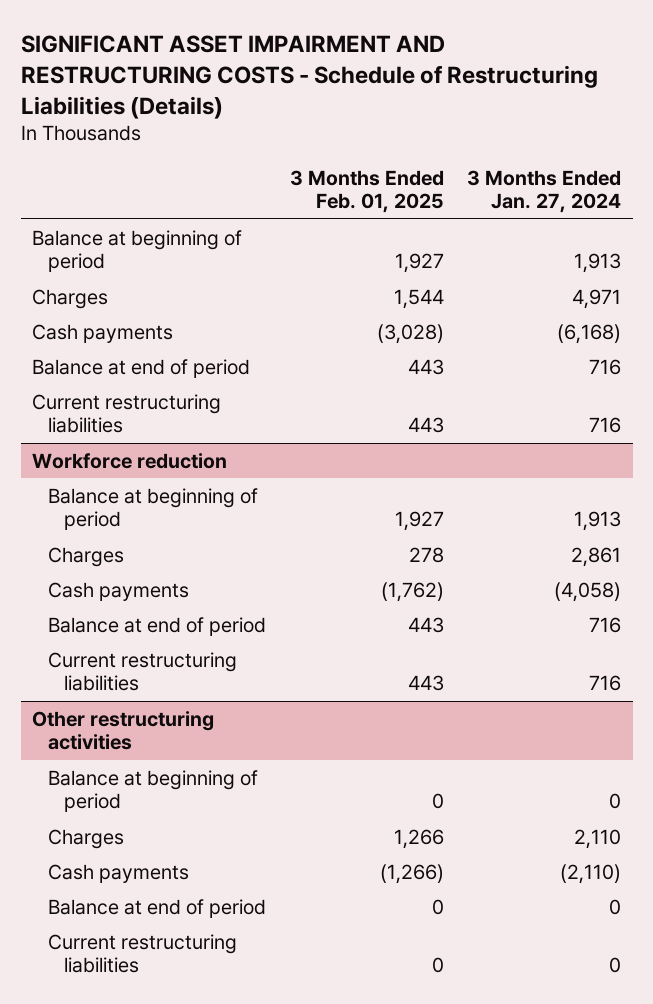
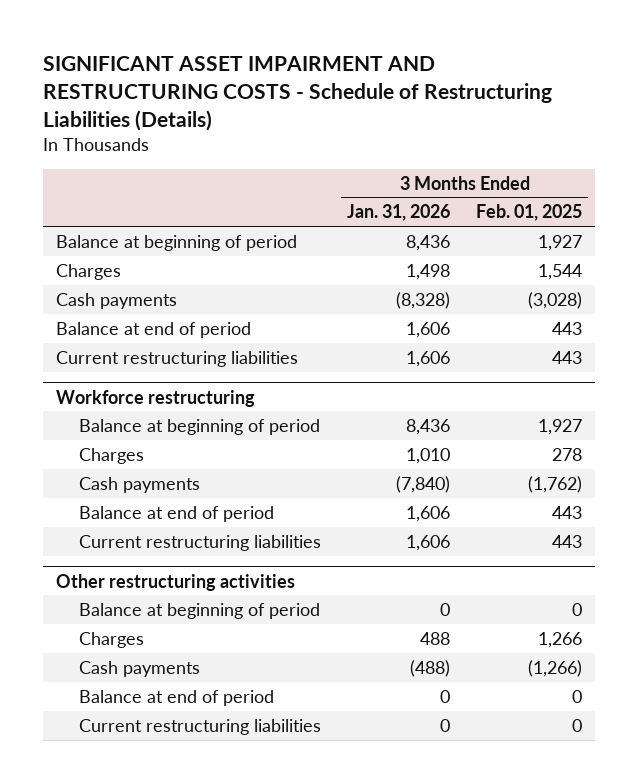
[466,169,621,214] 3 Months Ended Jan. 27, 2024 -> none
none -> [347,204,451,222] Jan. 31, 2026
[32,452,228,469] Workforce reduction -> [55,389,255,407] Workforce restructuring

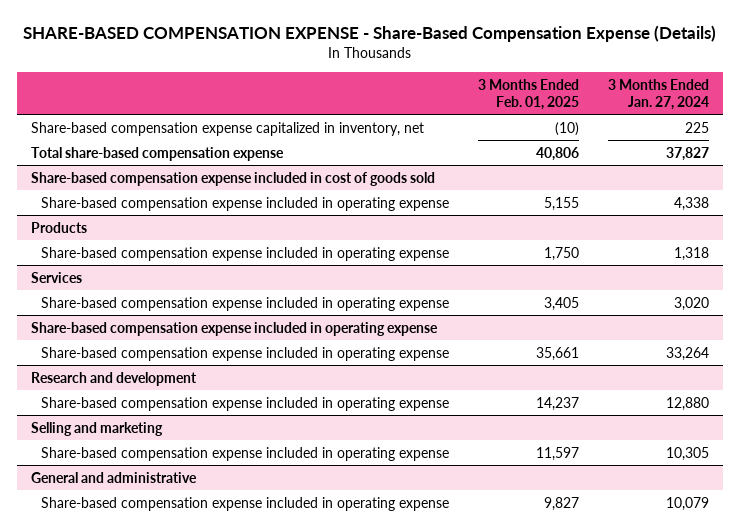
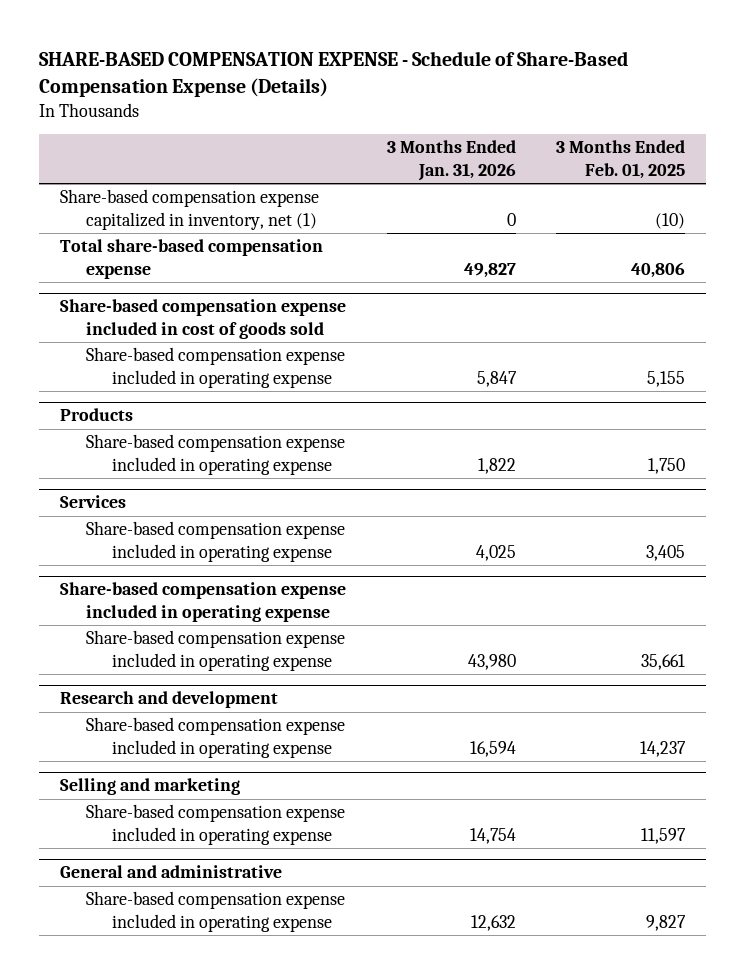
[22,24,716,42] SHARE-BASED COMPENSATION EXPENSE - Share-Based Compensation Expense (Details) -> [39,51,629,98] SHARE-BASED COMPENSATION EXPENSE - Schedule of Share-Based Compensation Expense (Details)
[607,78,709,111] 3 Months Ended Jan. 27, 2024 -> none
none -> [386,140,516,181] 3 Months Ended Jan. 31, 2026
[31,121,425,136] Share-based compensation expense capitalized in inventory, net -> [59,189,319,230] Share-based compensation expense capitalized in inventory, net (1)

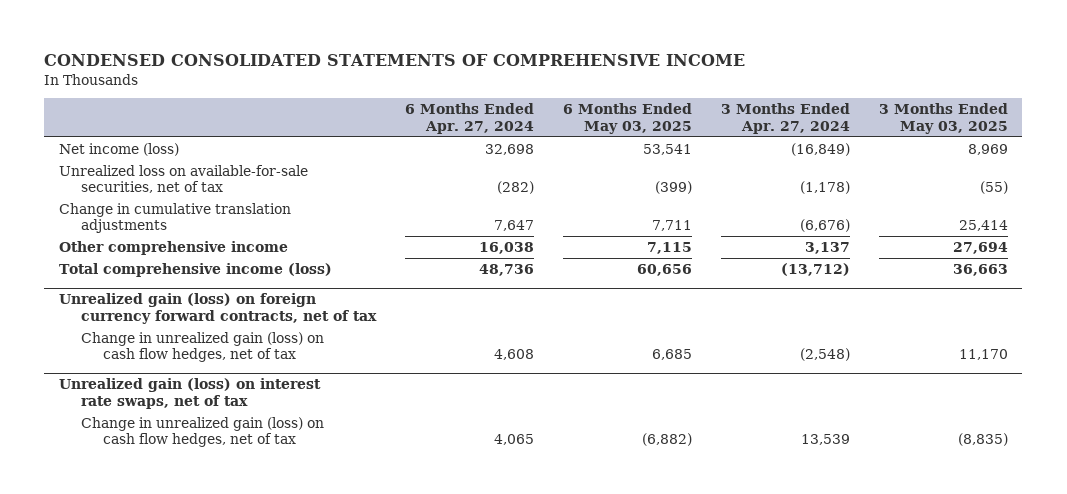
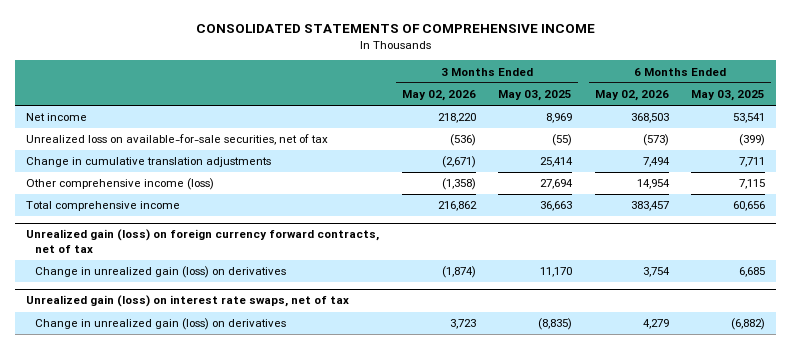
[44,53,746,66] CONDENSED CONSOLIDATED STATEMENTS OF COMPREHENSIVE INCOME -> [195,23,595,33] CONSOLIDATED STATEMENTS OF COMPREHENSIVE INCOME
[404,103,534,134] 6 Months Ended Apr. 27, 2024 -> none
[720,103,850,134] 3 Months Ended Apr. 27, 2024 -> none
none -> [401,89,476,101] May 02, 2026
none -> [594,89,669,101] May 02, 2026
[58,143,179,157] Net income (loss) -> [26,113,88,122] Net income
[58,241,288,256] Other comprehensive income -> [26,178,215,191] Other comprehensive income (loss)
[58,263,332,278] Total comprehensive income (loss) -> [26,201,181,212] Total comprehensive income
[81,332,325,363] Change in unrealized gain (loss) on cash flow hedges, net of tax -> [35,266,287,279] Change in unrealized gain (loss) on derivatives
[81,417,325,448] Change in unrealized gain (loss) on cash flow hedges, net of tax -> [35,318,287,331] Change in unrealized gain (loss) on derivatives

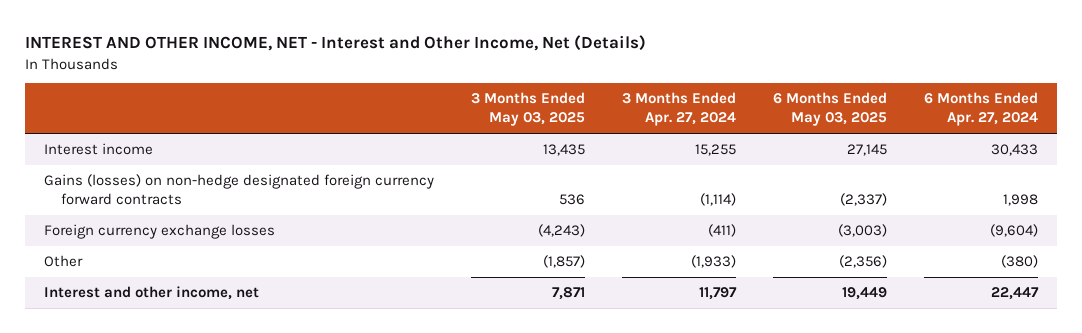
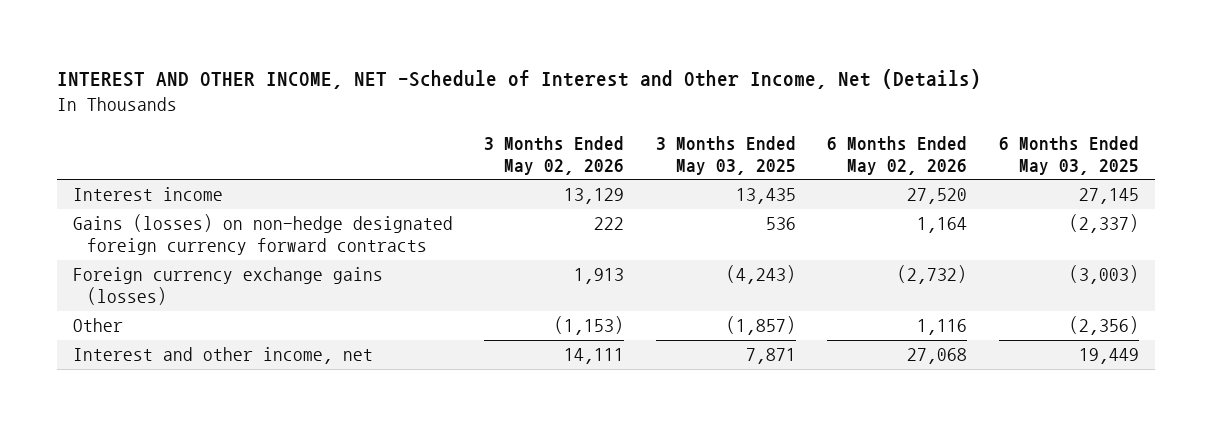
[25,35,647,52] INTEREST AND OTHER INCOME, NET - Interest and Other Income, Net (Details) -> [56,69,981,90] INTEREST AND OTHER INCOME, NET -Schedule of Interest and Other Income, Net (Details)
[622,92,737,127] 3 Months Ended Apr. 27, 2024 -> none
[924,92,1039,127] 6 Months Ended Apr. 27, 2024 -> none
none -> [484,135,625,175] 3 Months Ended May 02, 2026
none -> [827,135,968,175] 6 Months Ended May 02, 2026
[43,224,275,240] Foreign currency exchange losses -> [72,267,383,306] Foreign currency exchange gains (losses)

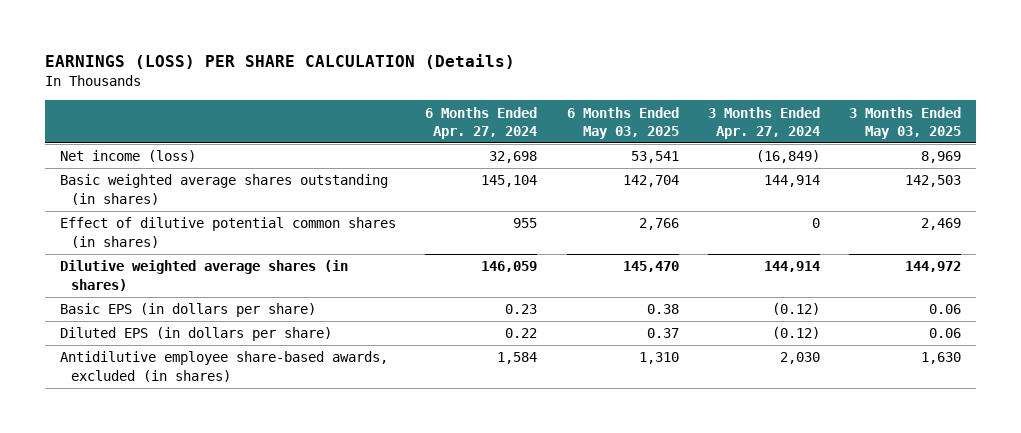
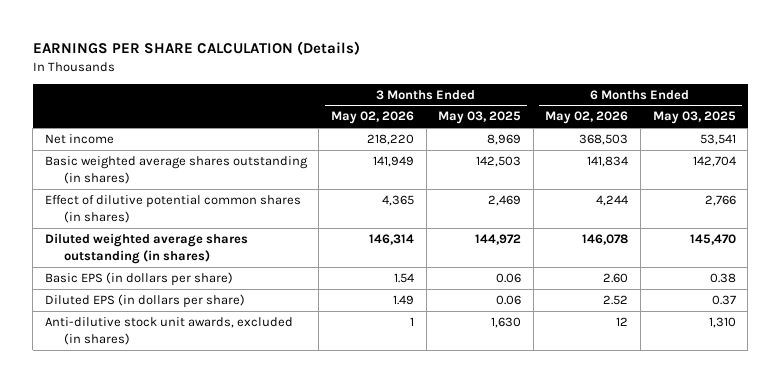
[45,54,516,70] EARNINGS (LOSS) PER SHARE CALCULATION (Details) -> [32,40,360,55] EARNINGS PER SHARE CALCULATION (Details)
[425,106,538,139] 6 Months Ended Apr. 27, 2024 -> none
[708,106,821,139] 3 Months Ended Apr. 27, 2024 -> none
none -> [331,111,415,125] May 02, 2026
none -> [545,111,629,125] May 02, 2026
[59,150,196,163] Net income (loss) -> [44,134,114,145] Net income
[59,260,348,291] Dilutive weighted average shares (in shares) -> [44,233,248,264] Diluted weighted average shares outstanding (in shares)
[59,351,388,382] Antidilutive employee share-based awards, excluded (in shares) -> [44,317,293,345] Anti-dilutive stock unit awards, excluded (in shares)

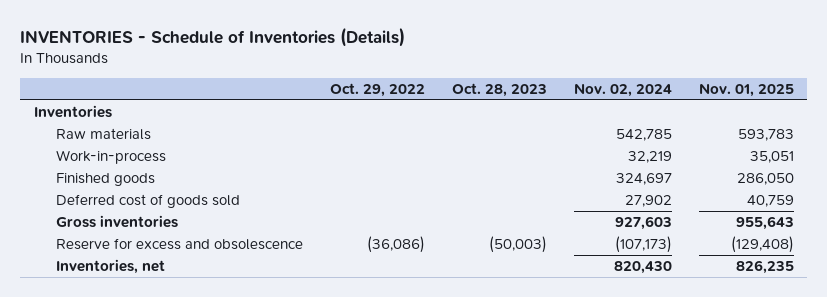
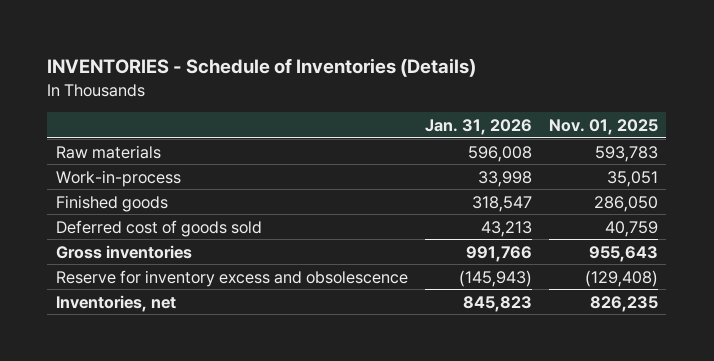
[330,82,426,97] Oct. 29, 2022 -> none
[452,82,548,97] Oct. 28, 2023 -> none
[574,83,673,97] Nov. 02, 2024 -> none
none -> [424,118,532,135] Jan. 31, 2026
[33,104,112,118] Inventories -> none
[56,237,304,250] Reserve for excess and obsolescence -> [55,269,408,287] Reserve for inventory excess and obsolescence

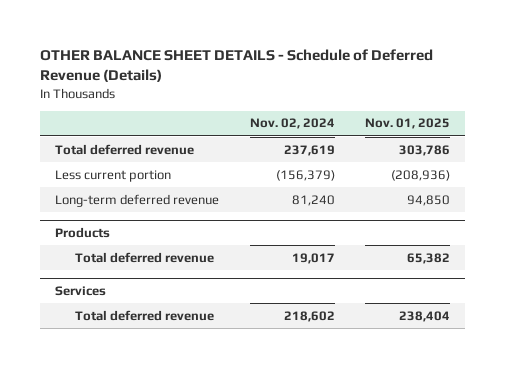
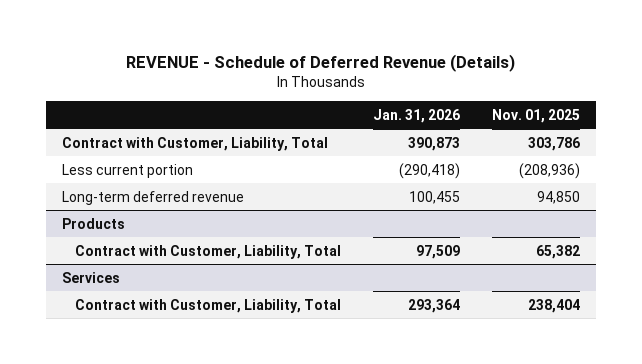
[40,49,434,83] OTHER BALANCE SHEET DETAILS - Schedule of Deferred Revenue (Details) -> [125,53,515,72] REVENUE - Schedule of Deferred Revenue (Details)
[249,118,335,130] Nov. 02, 2024 -> none
none -> [372,108,460,123] Jan. 31, 2026
[55,143,195,155] Total deferred revenue -> [61,136,328,151] Contract with Customer, Liability, Total
[74,251,214,263] Total deferred revenue -> [74,244,341,259] Contract with Customer, Liability, Total
[74,309,214,321] Total deferred revenue -> [74,298,341,313] Contract with Customer, Liability, Total

